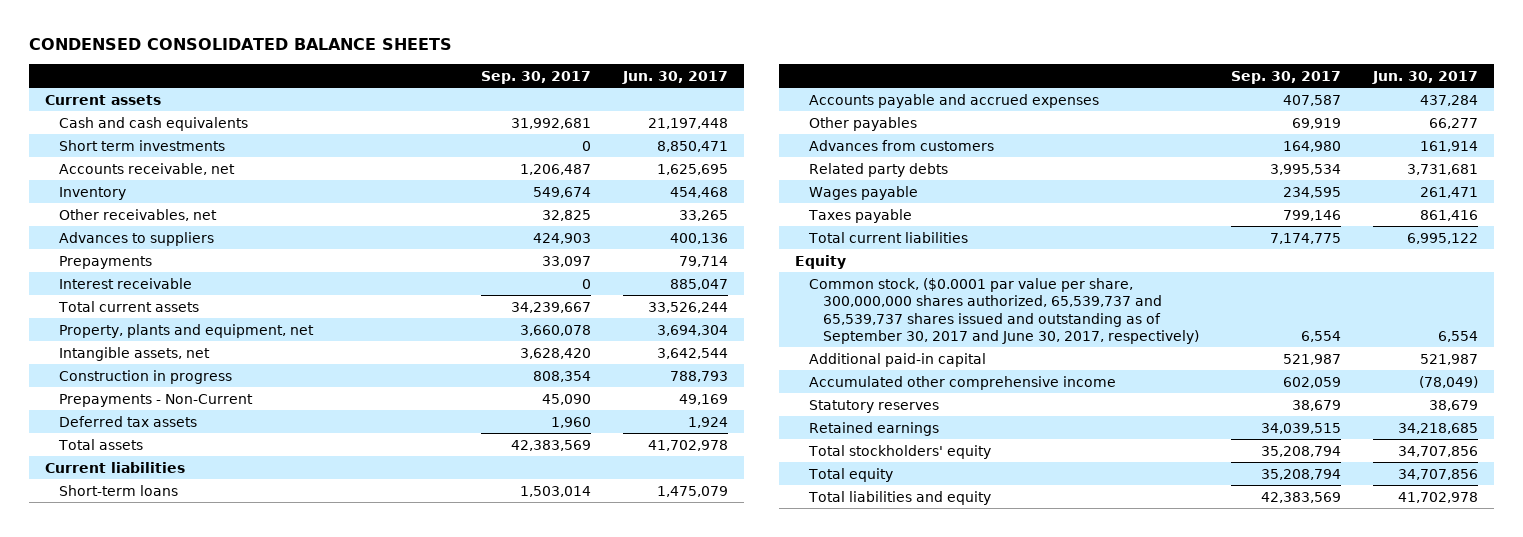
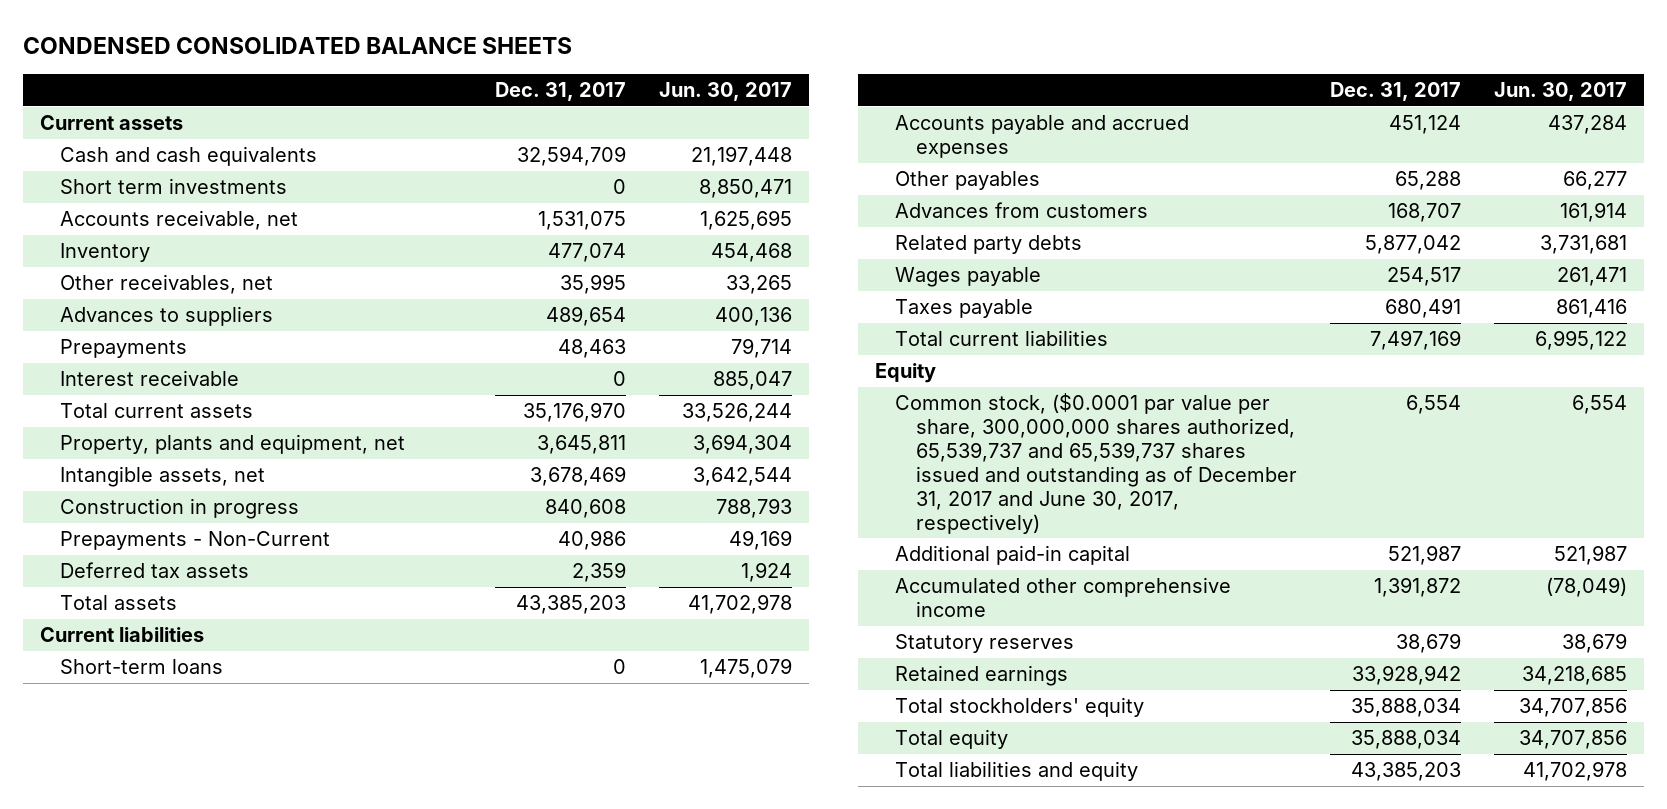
[480,71,591,85] Sep. 30, 2017 -> none
none -> [494,82,626,102] Dec. 31, 2017
[808,277,1199,345] Common stock, ($0.0001 par value per share, 300,000,000 shares authorized, 65,539,737 and 65,539,737 shares issued and outstanding as of September 30, 2017 and June 30, 2017, respectively) -> [895,393,1297,534] Common stock, ($0.0001 par value per share, 300,000,000 shares authorized, 65,539,737 and 65,539,737 shares issued and outstanding as of December 31, 2017 and June 30, 2017, respectively)

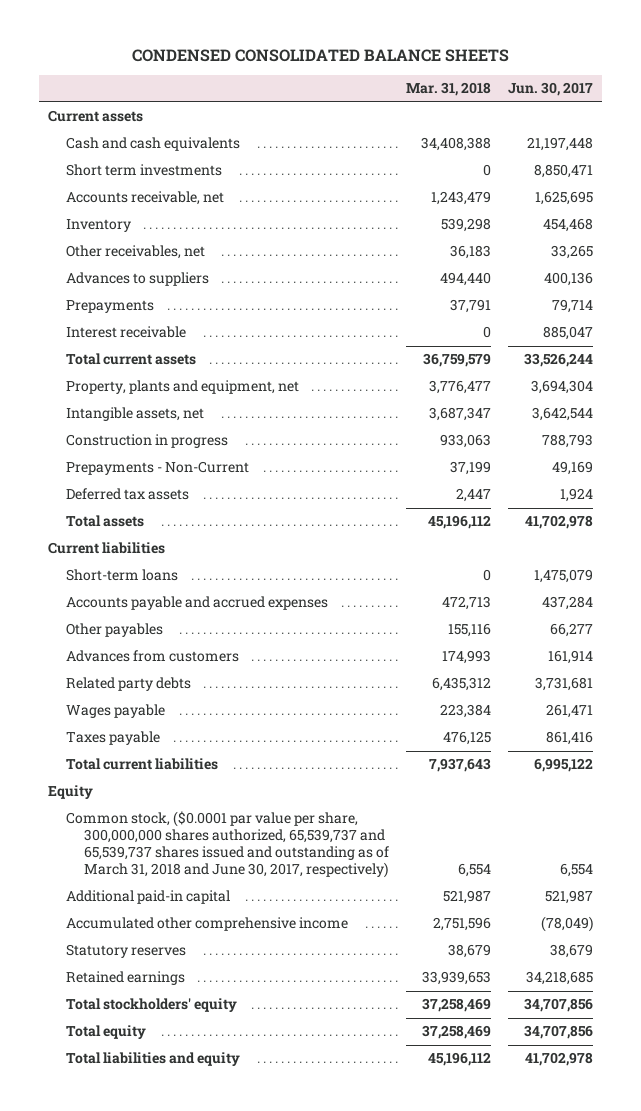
[494,82,626,102] Dec. 31, 2017 -> none
none -> [406,82,492,97] Mar. 31, 2018
[895,393,1297,534] Common stock, ($0.0001 par value per share, 300,000,000 shares authorized, 65,539,737 and 65,539,737 shares issued and outstanding as of December 31, 2017 and June 30, 2017, respectively) -> [65,811,390,879] Common stock, ($0.0001 par value per share, 300,000,000 shares authorized, 65,539,737 and 65,539,737 shares issued and outstanding as of March 31, 2018 and June 30, 2017, respectively)

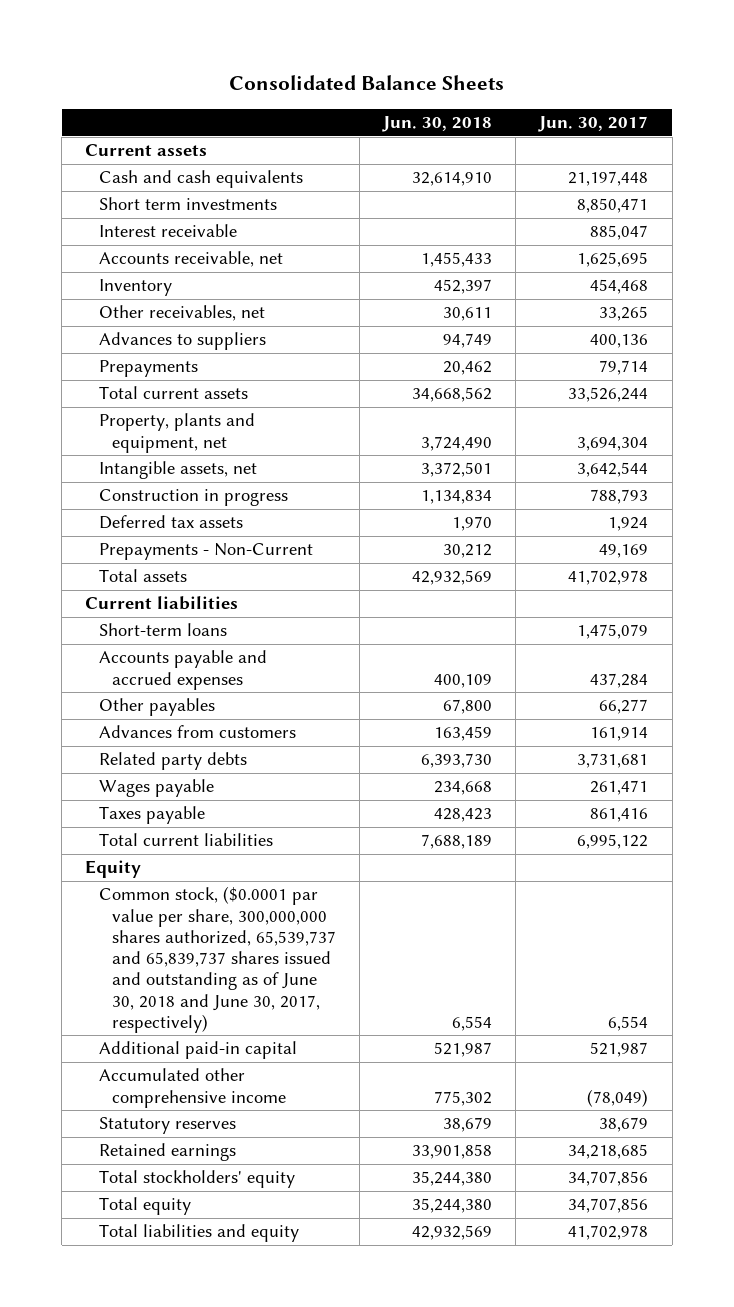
[131,48,509,62] CONDENSED CONSOLIDATED BALANCE SHEETS -> [228,75,504,91] Consolidated Balance Sheets
[406,82,492,97] Mar. 31, 2018 -> none
none -> [382,116,493,133] Jun. 30, 2018
[65,326,186,339] Interest receivable -> [98,224,237,238] Interest receivable
[65,461,249,476] Prepayments - Non-Current -> [98,543,313,561] Prepayments - Non-Current
[65,811,390,879] Common stock, ($0.0001 par value per share, 300,000,000 shares authorized, 65,539,737 and 65,539,737 shares issued and outstanding as of March 31, 2018 and June 30, 2017, respectively) -> [98,886,336,1033] Common stock, ($0.0001 par value per share, 300,000,000 shares authorized, 65,539,737 and 65,839,737 shares issued and outstanding as of June 30, 2018 and June 30, 2017, respectively)

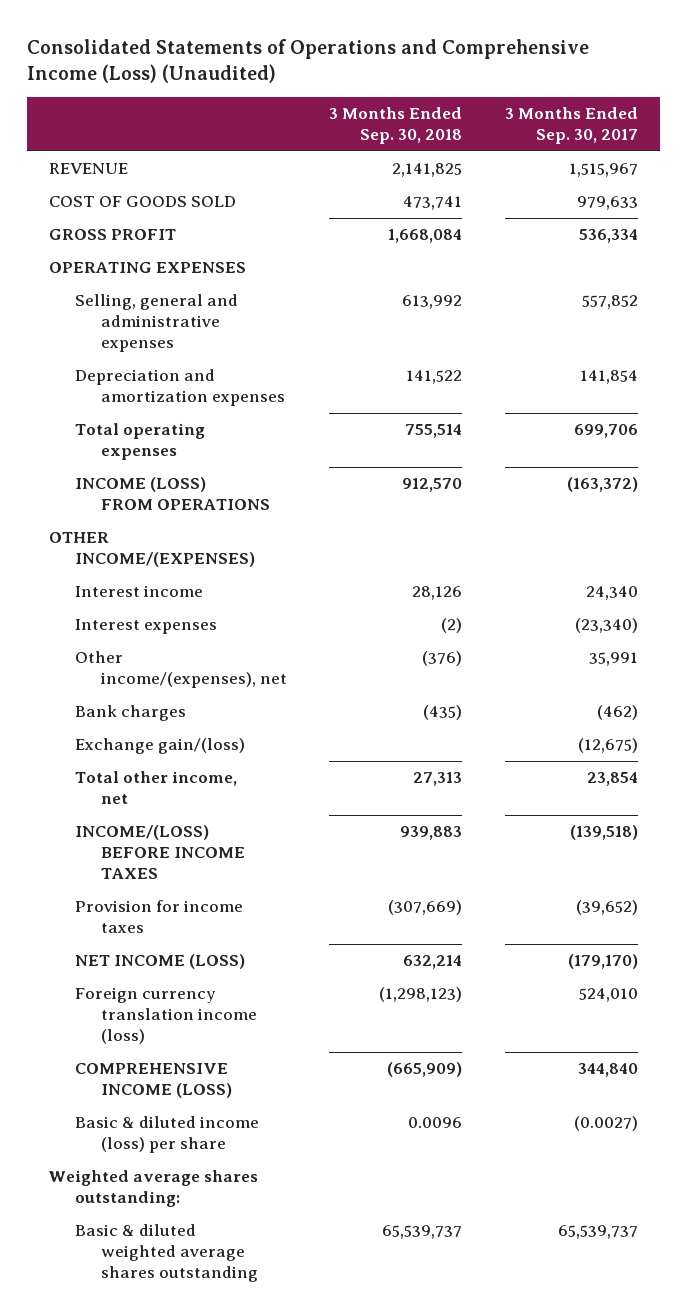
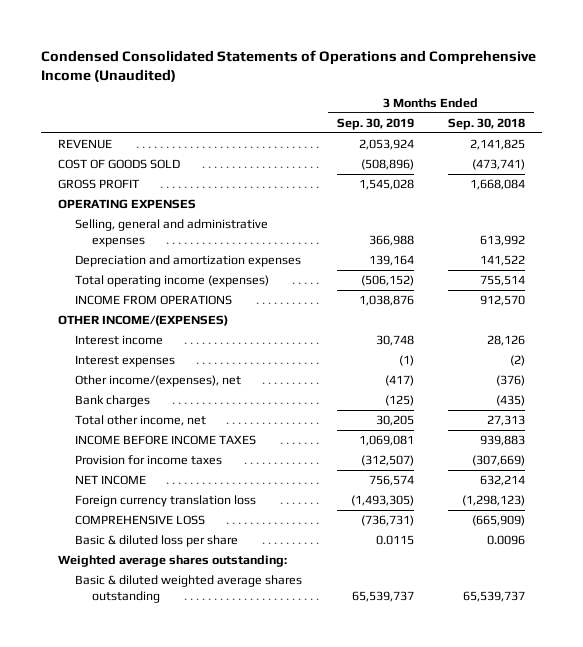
[27,38,590,84] Consolidated Statements of Operations and Comprehensive Income (Loss) (Unaudited) -> [41,49,537,82] Condensed Consolidated Statements of Operations and Comprehensive Income (Unaudited)
[505,107,639,145] 3 Months Ended Sep. 30, 2017 -> none
none -> [336,117,414,130] Sep. 30, 2019
[403,196,463,211] 473,741 -> [472,159,526,171] (473,741)
[74,423,205,461] Total operating expenses -> [75,275,270,288] Total operating income (expenses)
[74,477,270,511] INCOME (LOSS) FROM OPERATIONS -> [75,295,233,306] INCOME FROM OPERATIONS
[74,738,245,755] Exchange gain/(loss) -> none
[74,825,245,880] INCOME/(LOSS) BEFORE INCOME TAXES -> [75,435,257,446] INCOME BEFORE INCOME TAXES
[74,954,245,970] NET INCOME (LOSS) -> [75,475,147,486] NET INCOME
[74,987,257,1045] Foreign currency translation income (loss) -> [75,495,257,508] Foreign currency translation loss
[74,1063,232,1099] COMPREHENSIVE INCOME (LOSS) -> [75,515,206,526] COMPREHENSIVE LOSS
[74,1116,259,1154] Basic & diluted income (loss) per share -> [75,535,239,548] Basic & diluted loss per share

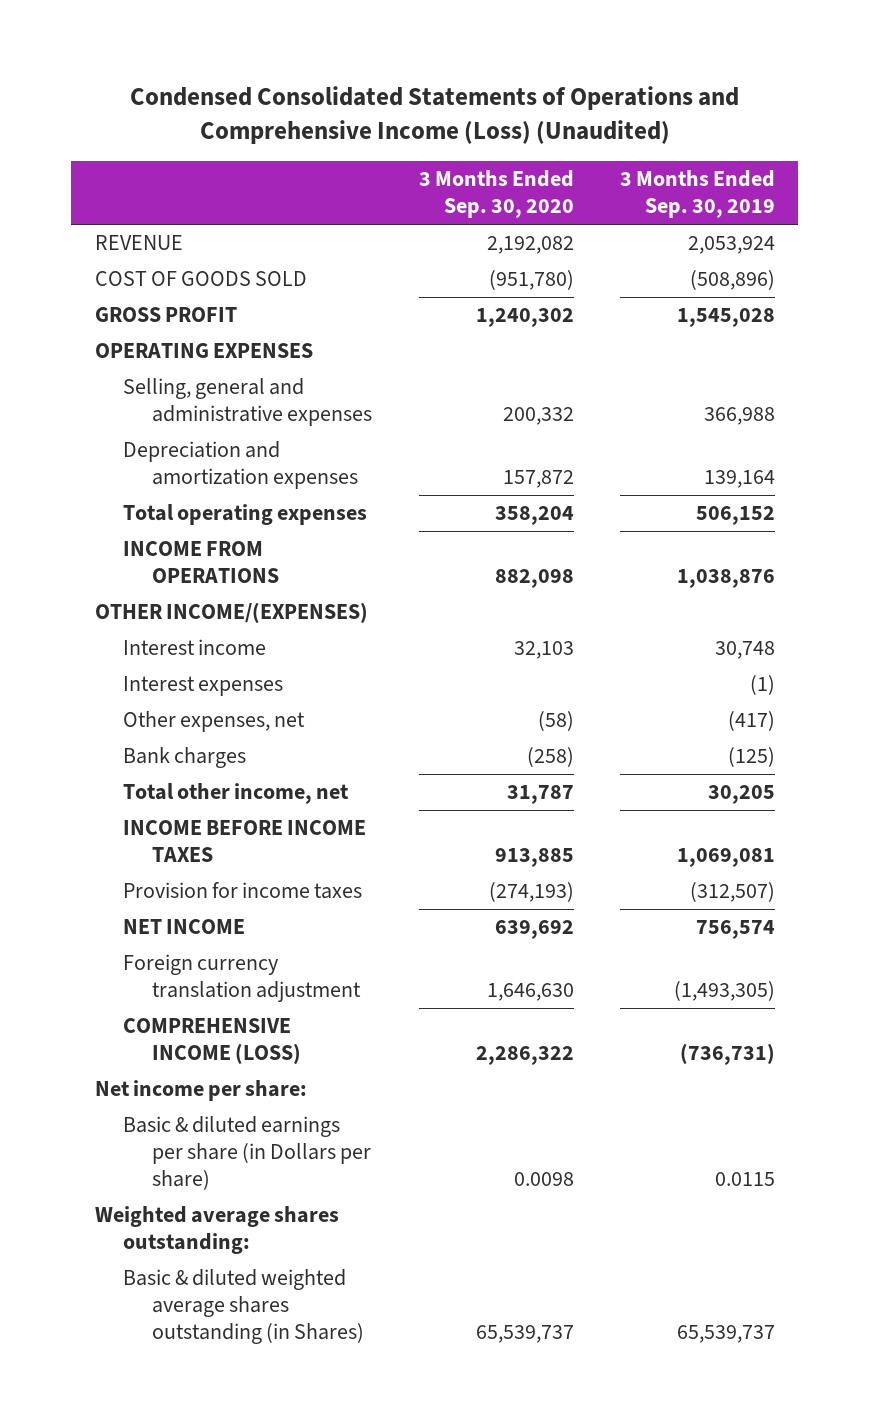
[41,49,537,82] Condensed Consolidated Statements of Operations and Comprehensive Income (Unaudited) -> [129,86,739,145] Condensed Consolidated Statements of Operations and Comprehensive Income (Loss) (Unaudited)
[448,117,526,130] Sep. 30, 2018 -> none
none -> [418,170,574,219] 3 Months Ended Sep. 30, 2020
[75,275,270,288] Total operating income (expenses) -> [123,504,368,526] Total operating expenses
[360,275,414,287] (506,152) -> [696,506,776,526] 506,152
[75,375,242,388] Other income/(expenses), net -> [123,711,306,733] Other expenses, net
[75,495,257,508] Foreign currency translation loss -> [123,954,362,1003] Foreign currency translation adjustment
[75,515,206,526] COMPREHENSIVE LOSS -> [123,1018,302,1065] COMPREHENSIVE INCOME (LOSS)
none -> [94,1080,307,1102] Net income per share:
[75,535,239,548] Basic & diluted loss per share -> [123,1116,372,1191] Basic & diluted earnings per share (in Dollars per share)
[75,575,303,604] Basic & diluted weighted average shares outstanding -> [123,1269,365,1345] Basic & diluted weighted average shares outstanding (in Shares)

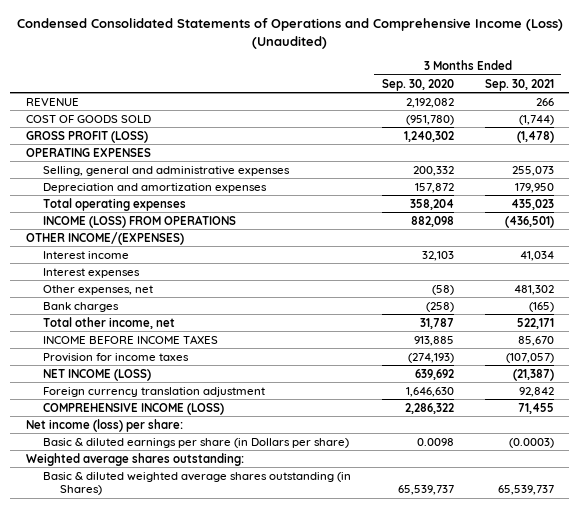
[620,170,776,219] 3 Months Ended Sep. 30, 2019 -> none
none -> [484,78,554,91] Sep. 30, 2021
[94,307,237,323] GROSS PROFIT -> [25,130,148,143] GROSS PROFIT (LOSS)
[123,541,280,584] INCOME FROM OPERATIONS -> [42,214,236,228] INCOME (LOSS) FROM OPERATIONS
[123,919,246,935] NET INCOME -> [42,368,151,381] NET INCOME (LOSS)
[94,1080,307,1102] Net income per share: -> [25,418,183,432] Net income (loss) per share:

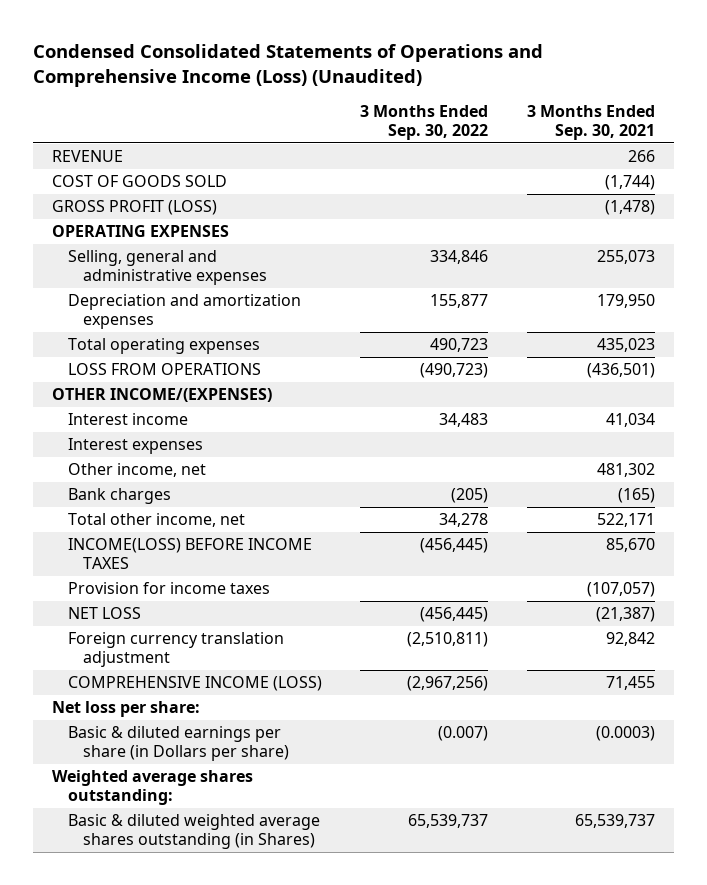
[381,78,454,91] Sep. 30, 2020 -> none
none -> [360,105,489,141] 3 Months Ended Sep. 30, 2022
[42,214,236,228] INCOME (LOSS) FROM OPERATIONS -> [67,363,261,376] LOSS FROM OPERATIONS
[42,284,153,295] Other expenses, net -> [67,463,206,478] Other income, net
[42,334,218,344] INCOME BEFORE INCOME TAXES -> [67,538,312,570] INCOME(LOSS) BEFORE INCOME TAXES
[42,368,151,381] NET INCOME (LOSS) -> [67,607,141,620] NET LOSS
[25,418,183,432] Net income (loss) per share: -> [52,701,201,718] Net loss per share:

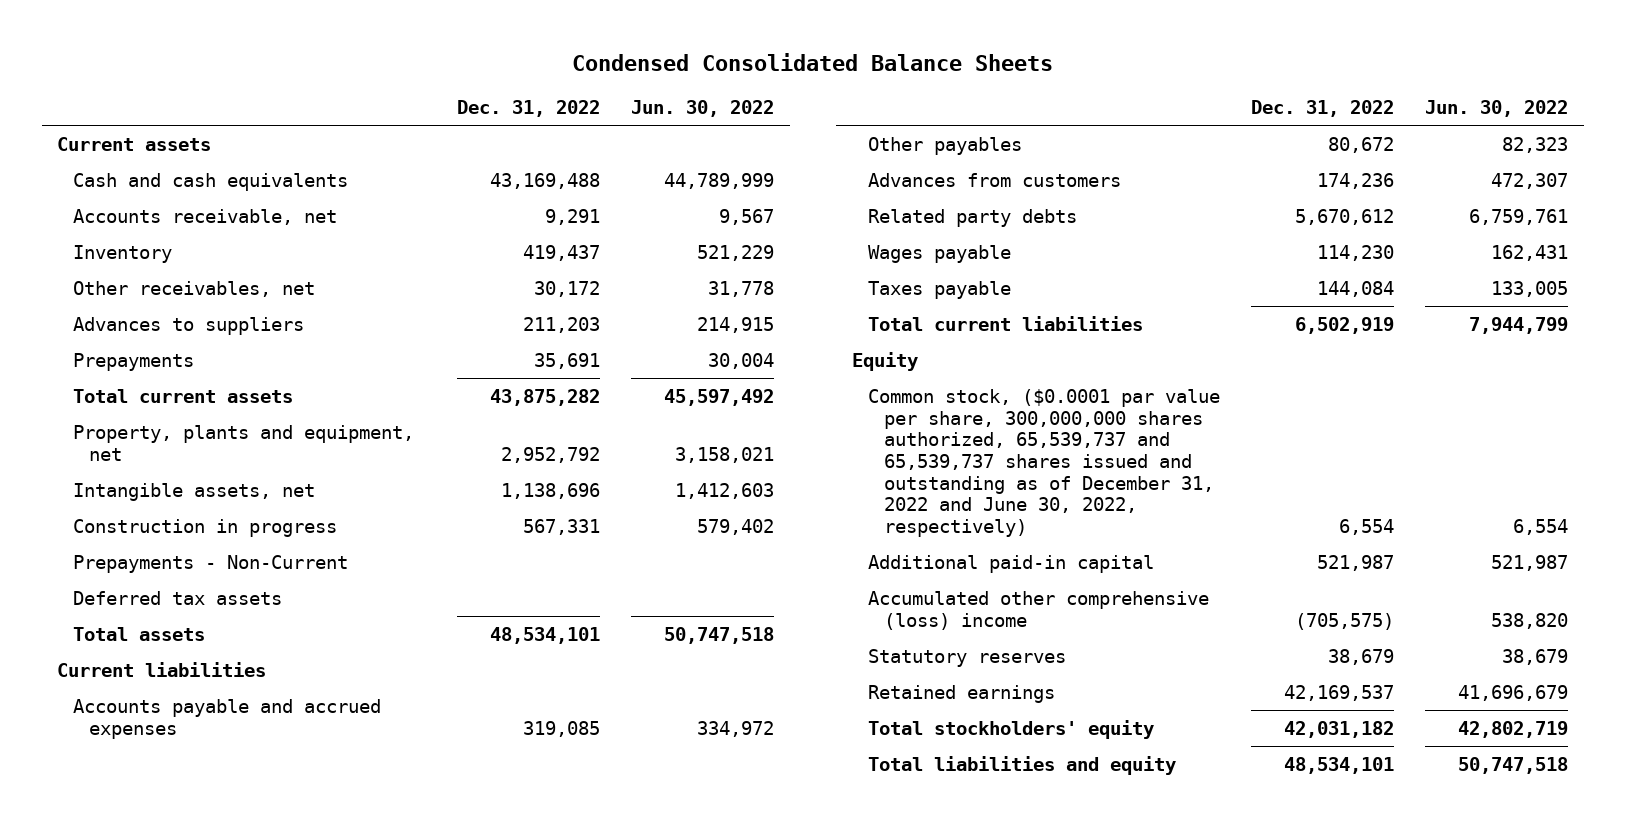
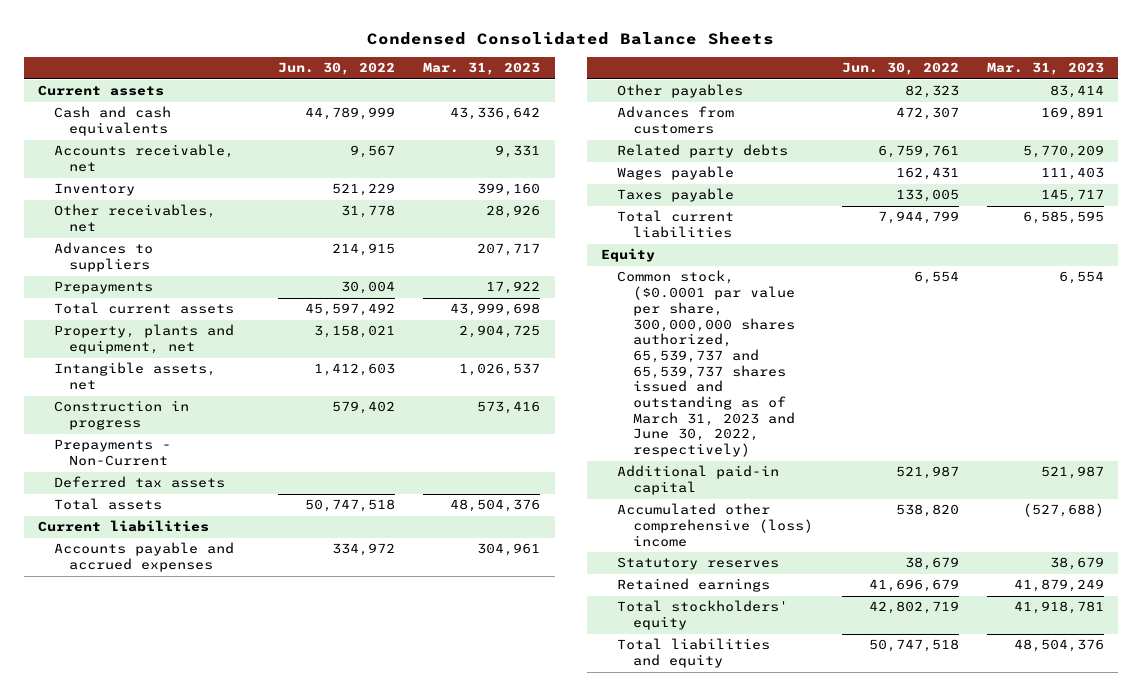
[456,100,600,118] Dec. 31, 2022 -> none
none -> [423,62,541,76] Mar. 31, 2023
[867,388,1220,538] Common stock, ($0.0001 par value per share, 300,000,000 shares authorized, 65,539,737 and 65,539,737 shares issued and outstanding as of December 31, 2022 and June 30, 2022, respectively) -> [617,270,796,458] Common stock, ($0.0001 par value per share, 300,000,000 shares authorized, 65,539,737 and 65,539,737 shares issued and outstanding as of March 31, 2023 and June 30, 2022, respectively)

